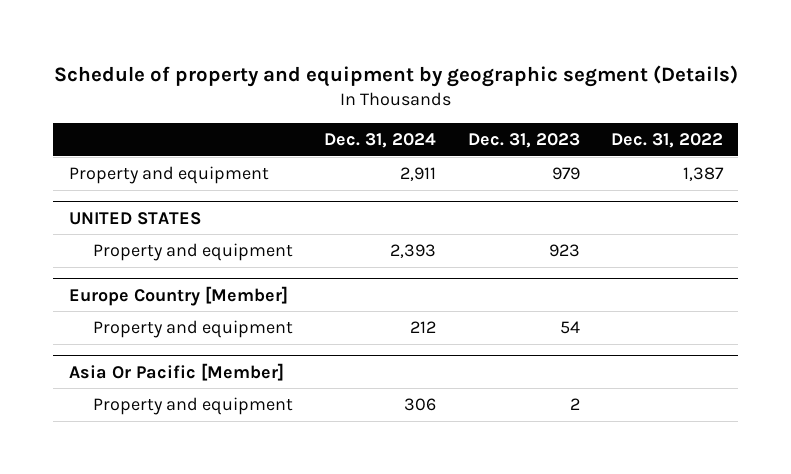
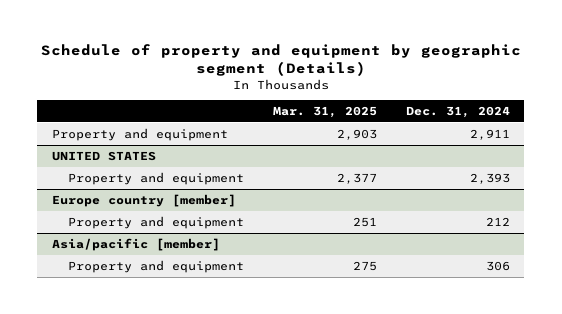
[467,132,580,148] Dec. 31, 2023 -> none
[610,132,723,148] Dec. 31, 2022 -> none
none -> [272,106,377,119] Mar. 31, 2025
[68,285,288,306] Europe Country [Member] -> [51,193,236,207] Europe country [member]
[68,362,284,381] Asia Or Pacific [Member] -> [51,237,220,251] Asia/pacific [member]

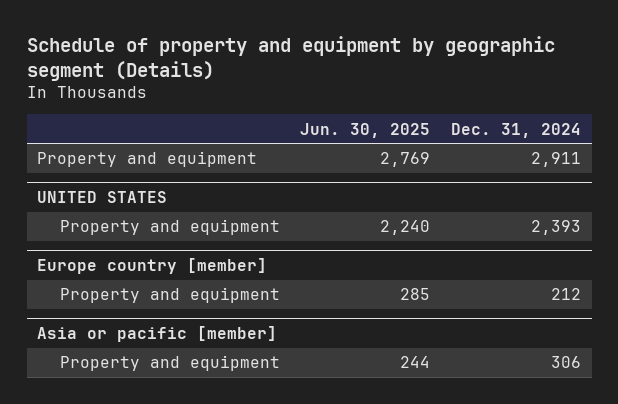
[272,106,377,119] Mar. 31, 2025 -> none
none -> [300,122,431,138] Jun. 30, 2025
[51,237,220,251] Asia/pacific [member] -> [36,326,277,343] Asia or pacific [member]

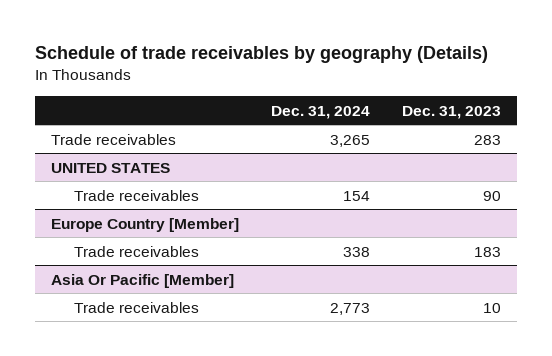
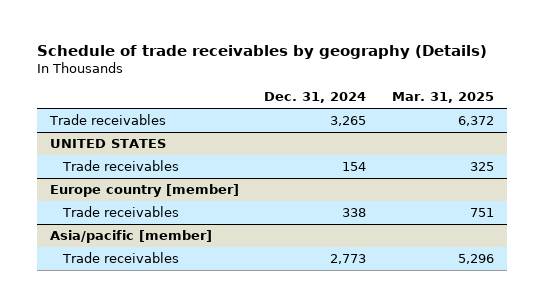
[402,105,502,119] Dec. 31, 2023 -> none
none -> [392,92,495,104] Mar. 31, 2025
[50,217,239,232] Europe Country [Member] -> [49,183,239,197] Europe country [member]
[50,273,234,288] Asia Or Pacific [Member] -> [49,229,212,243] Asia/pacific [member]

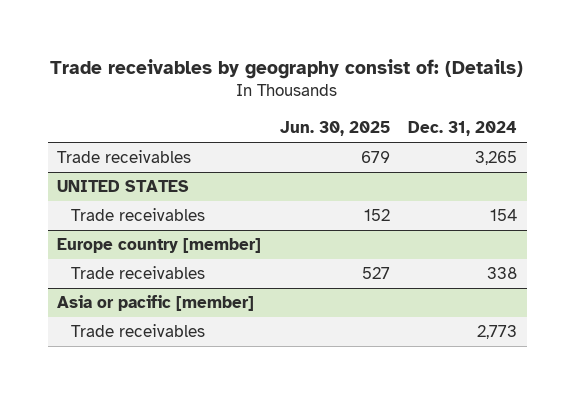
[36,45,487,60] Schedule of trade receivables by geography (Details) -> [50,58,524,79] Trade receivables by geography consist of: (Details)
[392,92,495,104] Mar. 31, 2025 -> none
none -> [279,121,390,137] Jun. 30, 2025
[49,229,212,243] Asia/pacific [member] -> [57,295,255,312] Asia or pacific [member]

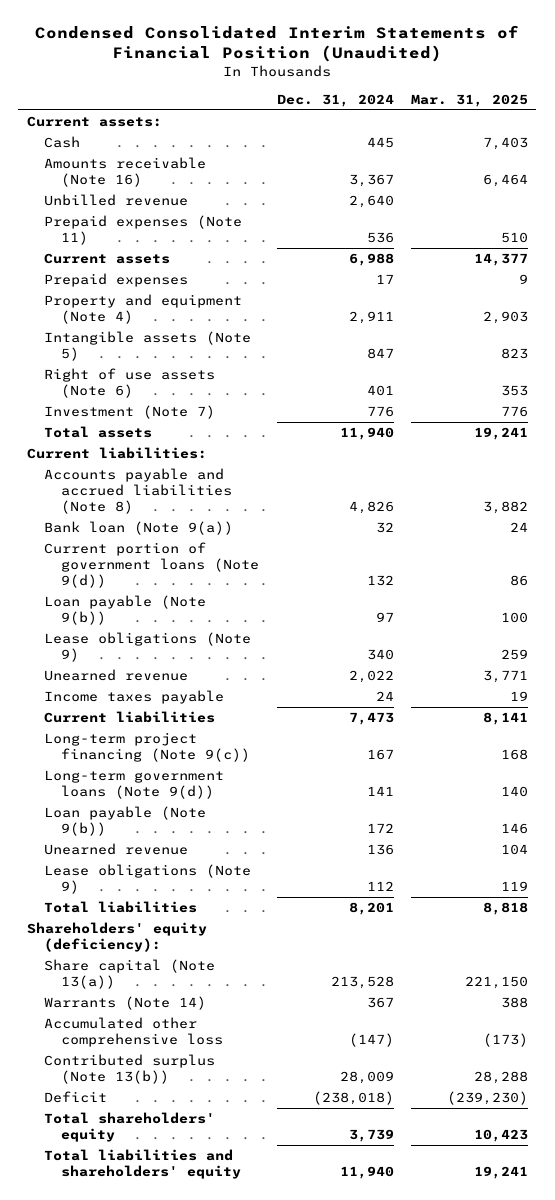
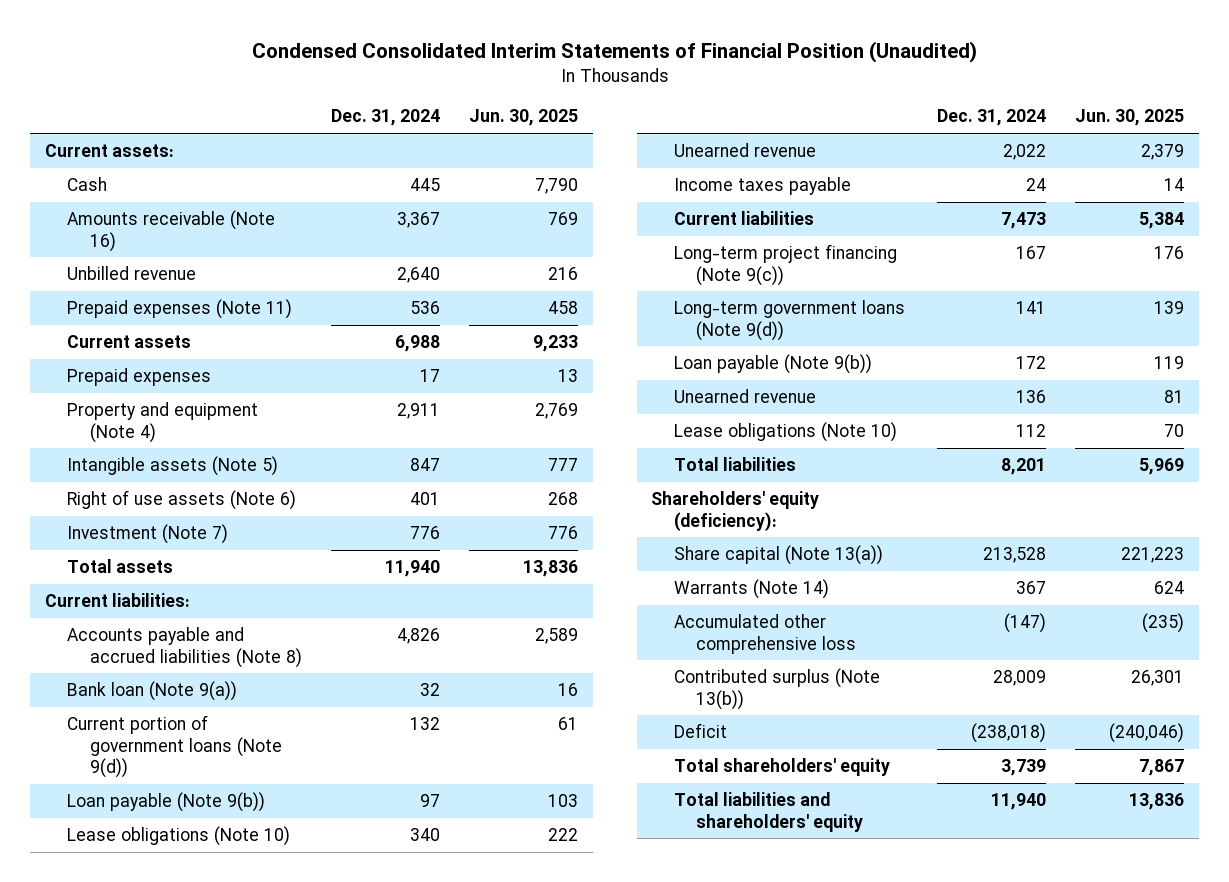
[410,93,528,107] Mar. 31, 2025 -> none
none -> [468,109,578,127] Jun. 30, 2025
[44,632,252,663] Lease obligations (Note 9) -> [67,826,291,847] Lease obligations (Note 10)
[44,864,252,895] Lease obligations (Note 9) -> [673,422,897,443] Lease obligations (Note 10)

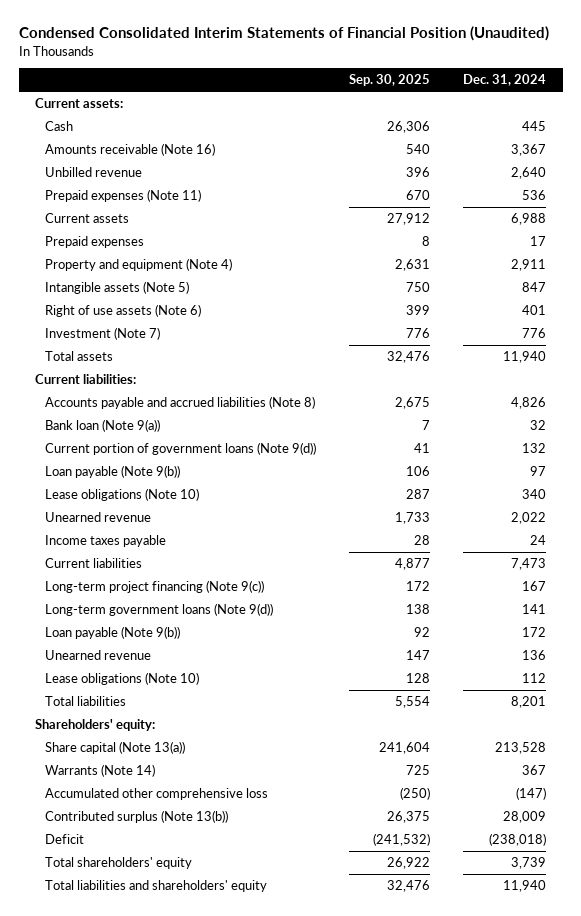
[468,109,578,127] Jun. 30, 2025 -> none
none -> [349,74,431,87] Sep. 30, 2025
[651,491,820,531] Shareholders' equity (deficiency): -> [35,718,156,731] Shareholders' equity:

